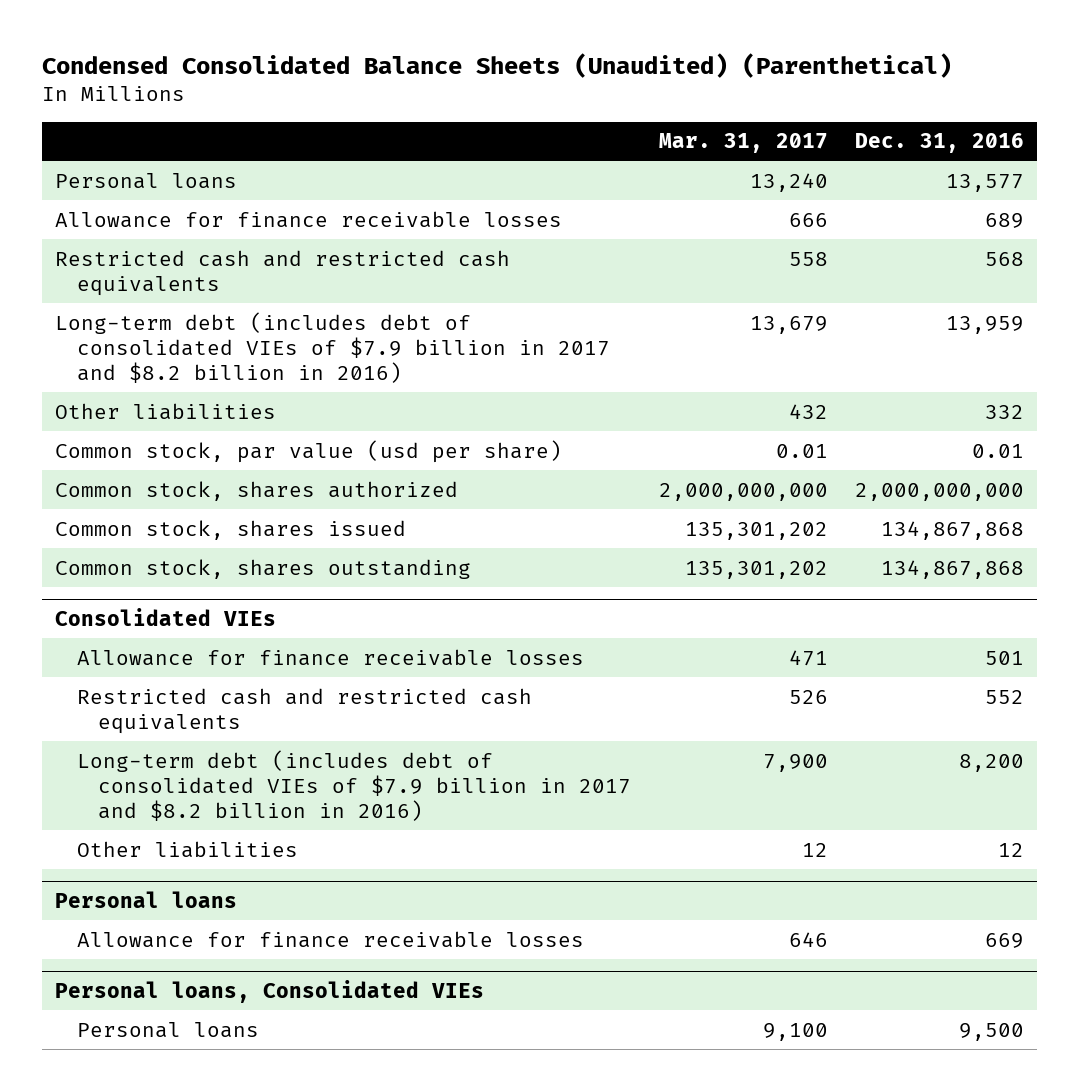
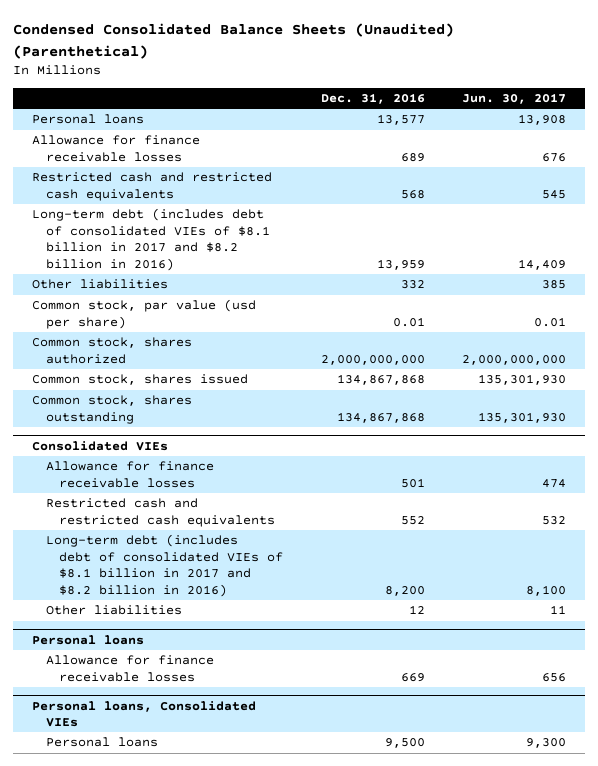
[658,133,828,154] Mar. 31, 2017 -> none
none -> [462,92,567,104] Jun. 30, 2017
[55,311,610,383] Long-term debt (includes debt of consolidated VIEs of $7.9 billion in 2017 and $8.2 billion in 2016) -> [32,208,270,271] Long-term debt (includes debt of consolidated VIEs of $8.1 billion in 2017 and $8.2 billion in 2016)
[76,749,632,821] Long-term debt (includes debt of consolidated VIEs of $7.9 billion in 2017 and $8.2 billion in 2016) -> [45,534,284,597] Long-term debt (includes debt of consolidated VIEs of $8.1 billion in 2017 and $8.2 billion in 2016)

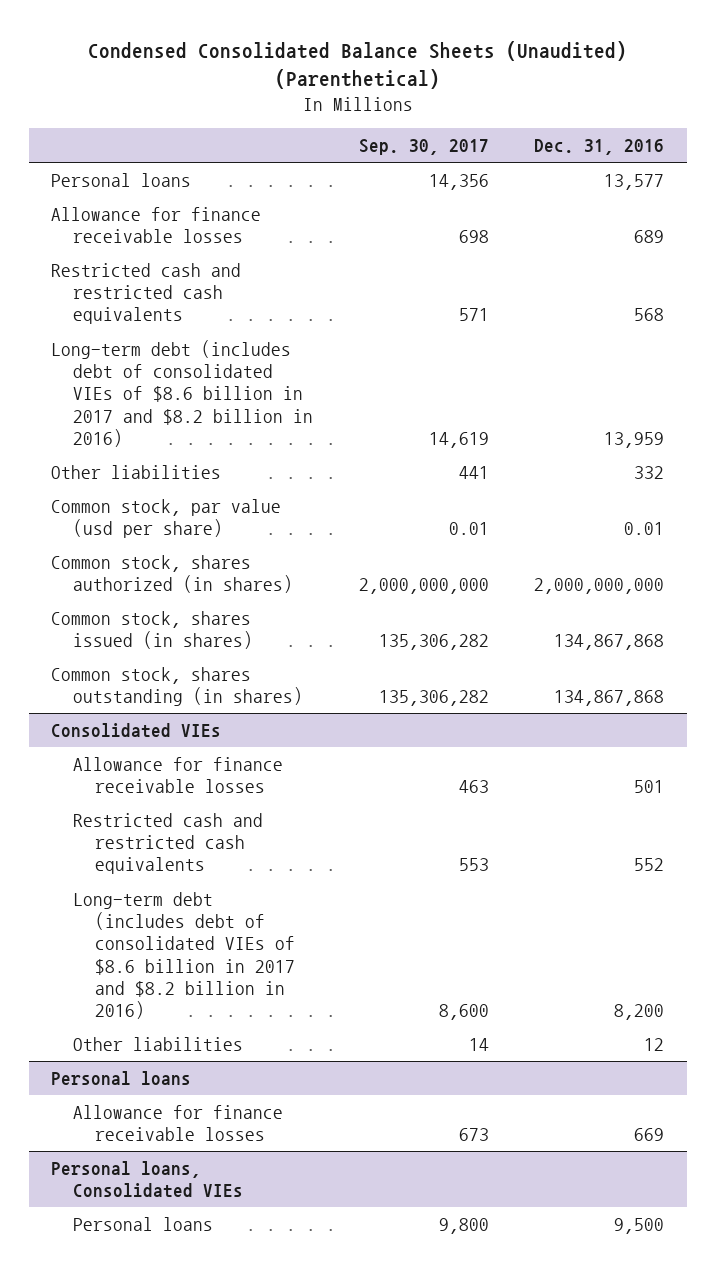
[462,92,567,104] Jun. 30, 2017 -> none
none -> [358,139,489,156] Sep. 30, 2017
[32,208,270,271] Long-term debt (includes debt of consolidated VIEs of $8.1 billion in 2017 and $8.2 billion in 2016) -> [51,339,314,448] Long-term debt (includes debt of consolidated VIEs of $8.6 billion in 2017 and $8.2 billion in 2016)
[32,337,193,364] Common stock, shares authorized -> [51,554,294,594] Common stock, shares authorized (in shares)
[32,374,249,386] Common stock, shares issued -> [51,610,254,650] Common stock, shares issued (in shares)
[32,395,193,424] Common stock, shares outstanding -> [51,666,304,707] Common stock, shares outstanding (in shares)
[45,534,284,597] Long-term debt (includes debt of consolidated VIEs of $8.1 billion in 2017 and $8.2 billion in 2016) -> [73,891,295,1020] Long-term debt (includes debt of consolidated VIEs of $8.6 billion in 2017 and $8.2 billion in 2016)

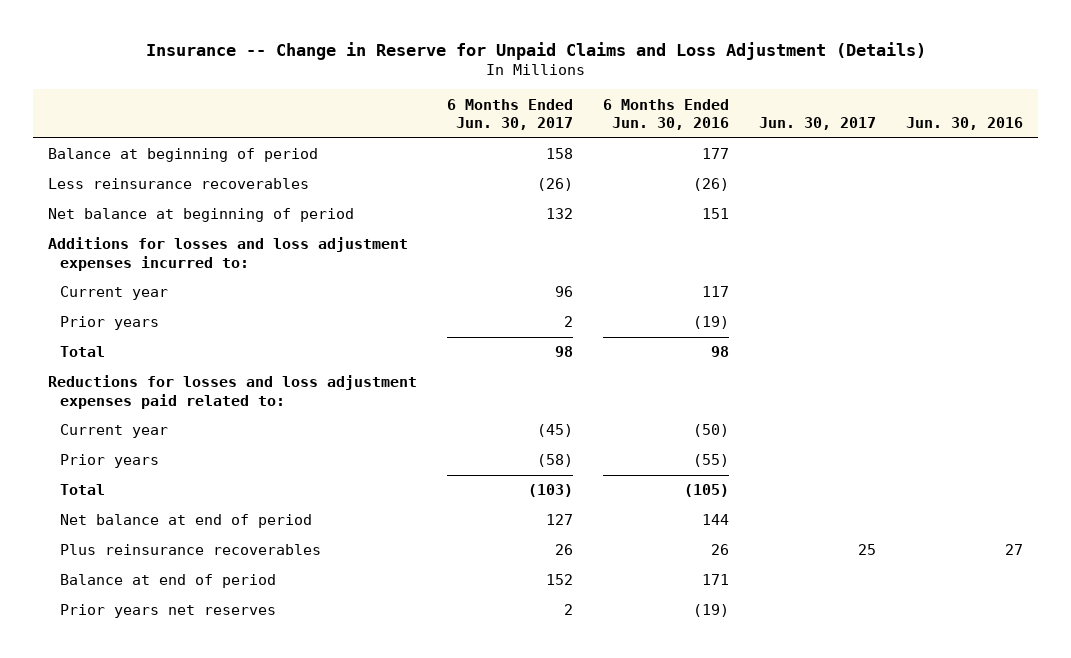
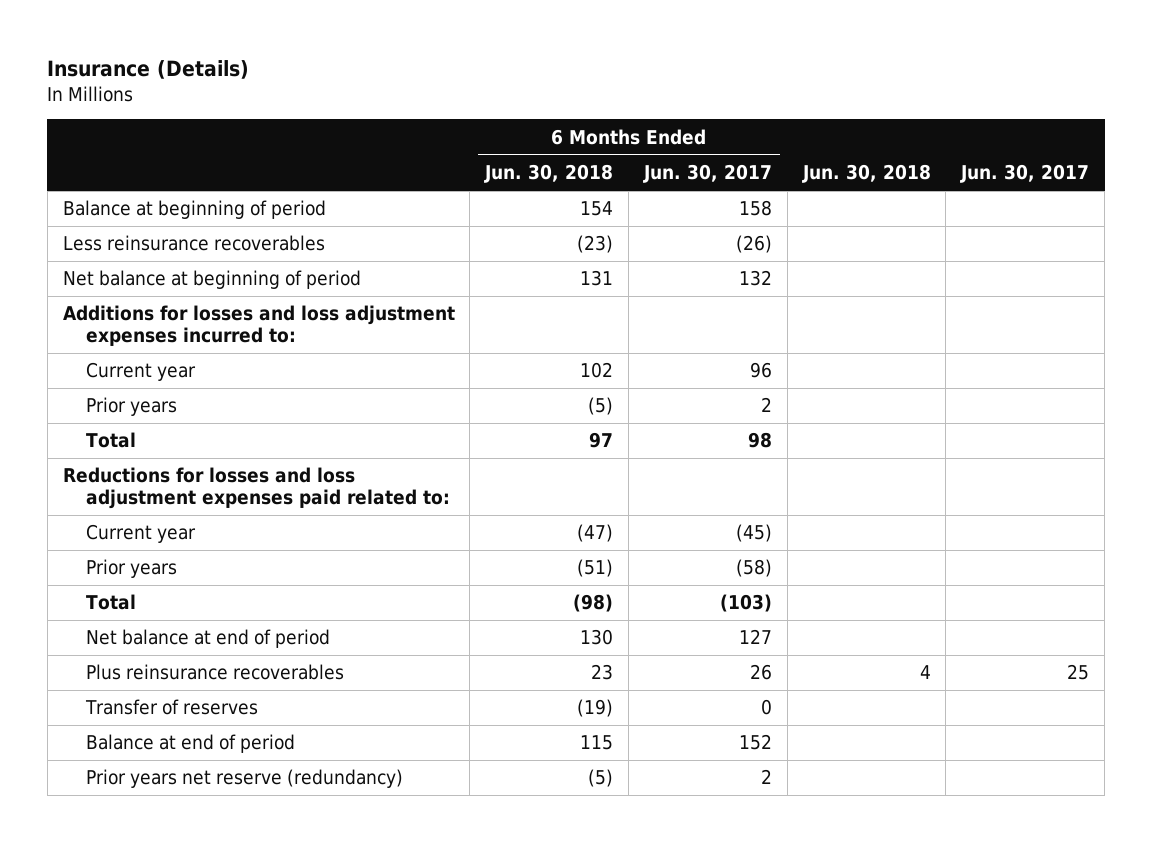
[145,41,926,60] Insurance -- Change in Reserve for Unpaid Claims and Loss Adjustment (Details) -> [47,59,250,79] Insurance (Details)
[603,98,730,131] 6 Months Ended Jun. 30, 2016 -> none
[905,117,1023,131] Jun. 30, 2016 -> none
none -> [484,164,614,184] Jun. 30, 2018
none -> [801,164,931,184] Jun. 30, 2018
none -> [85,699,259,716] Transfer of reserves
[60,604,277,619] Prior years net reserves -> [86,769,404,789] Prior years net reserve (redundancy)

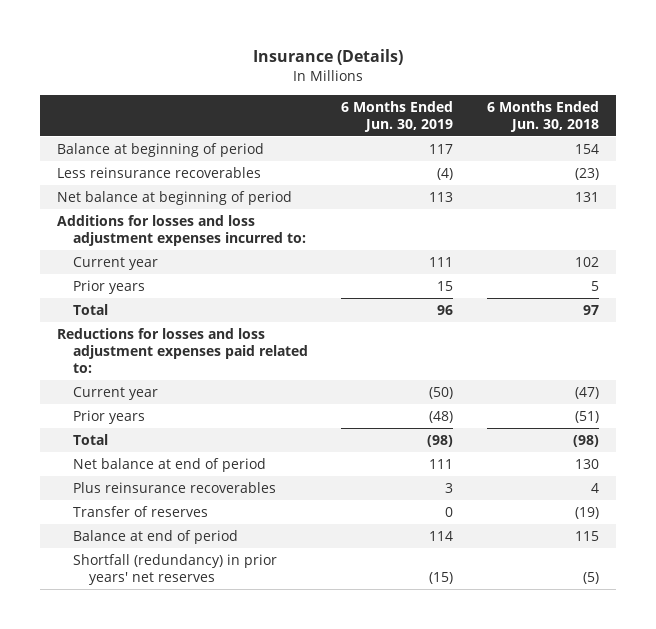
[642,164,772,184] Jun. 30, 2017 -> none
[801,164,931,184] Jun. 30, 2018 -> none
[960,164,1090,184] Jun. 30, 2017 -> none
none -> [341,100,454,132] 6 Months Ended Jun. 30, 2019
[588,397,614,416] (5) -> [591,280,600,291] 5
[591,664,614,681] 23 -> [591,482,600,493] 4
[86,769,404,789] Prior years net reserve (redundancy) -> [72,553,277,585] Shortfall (redundancy) in prior years' net reserves

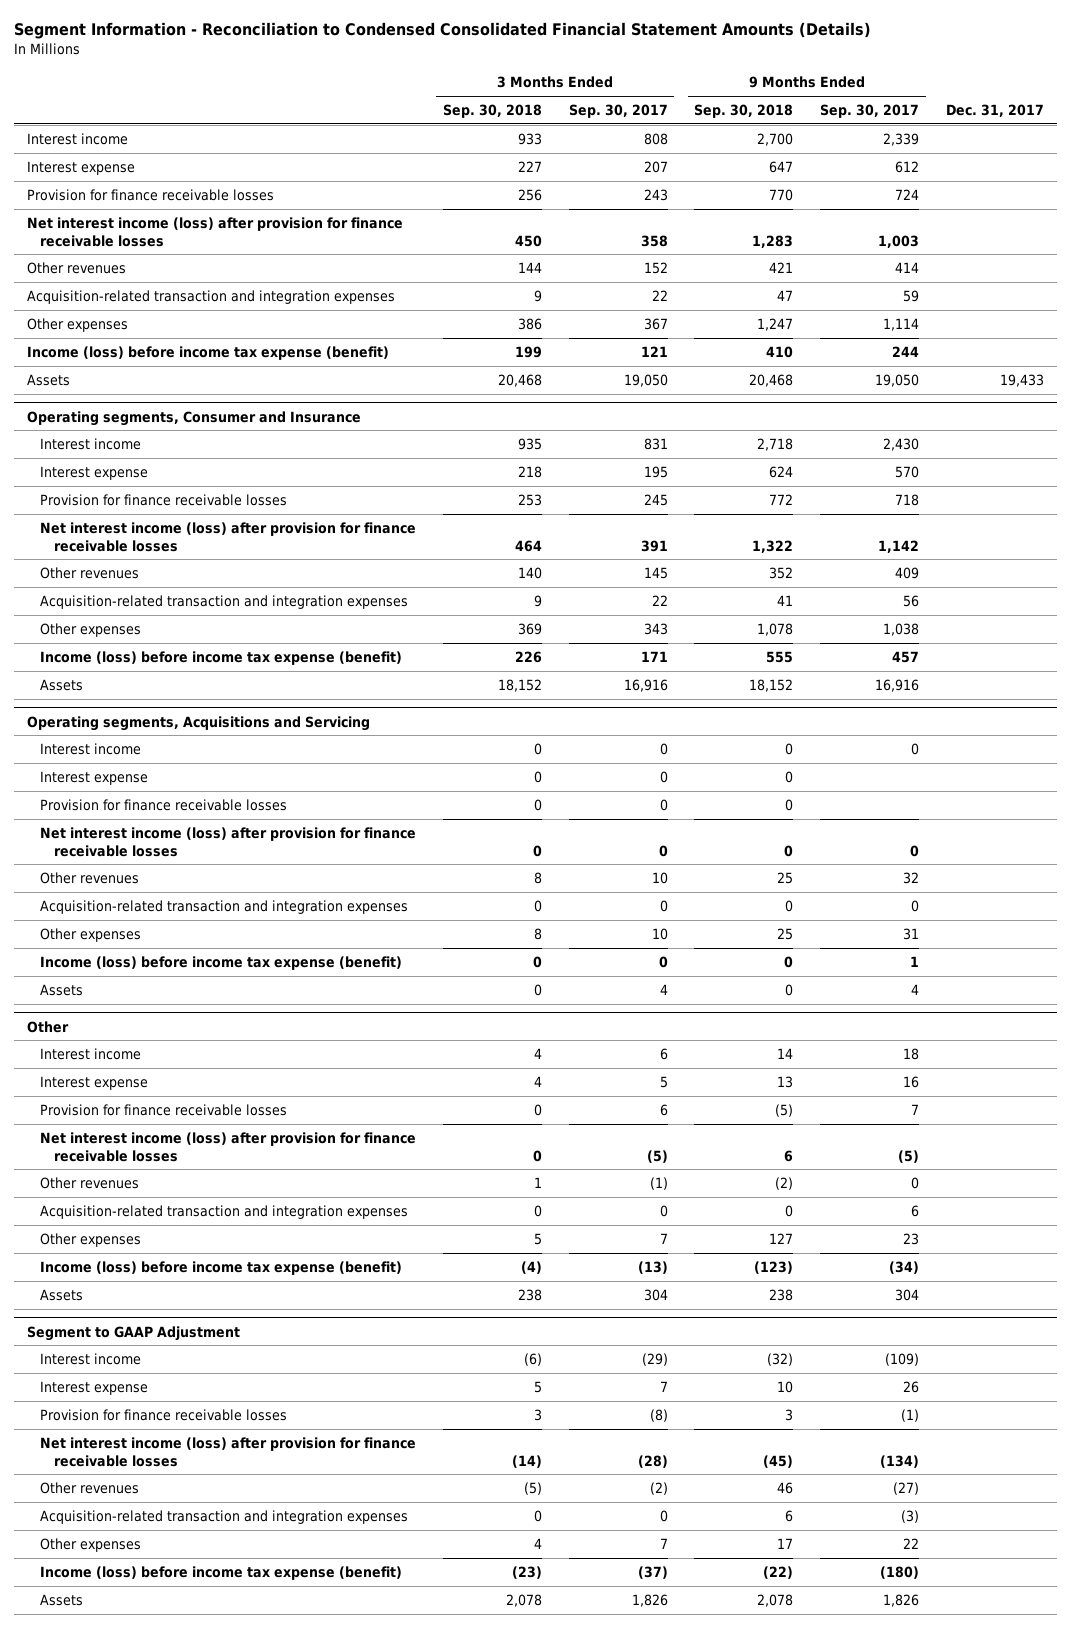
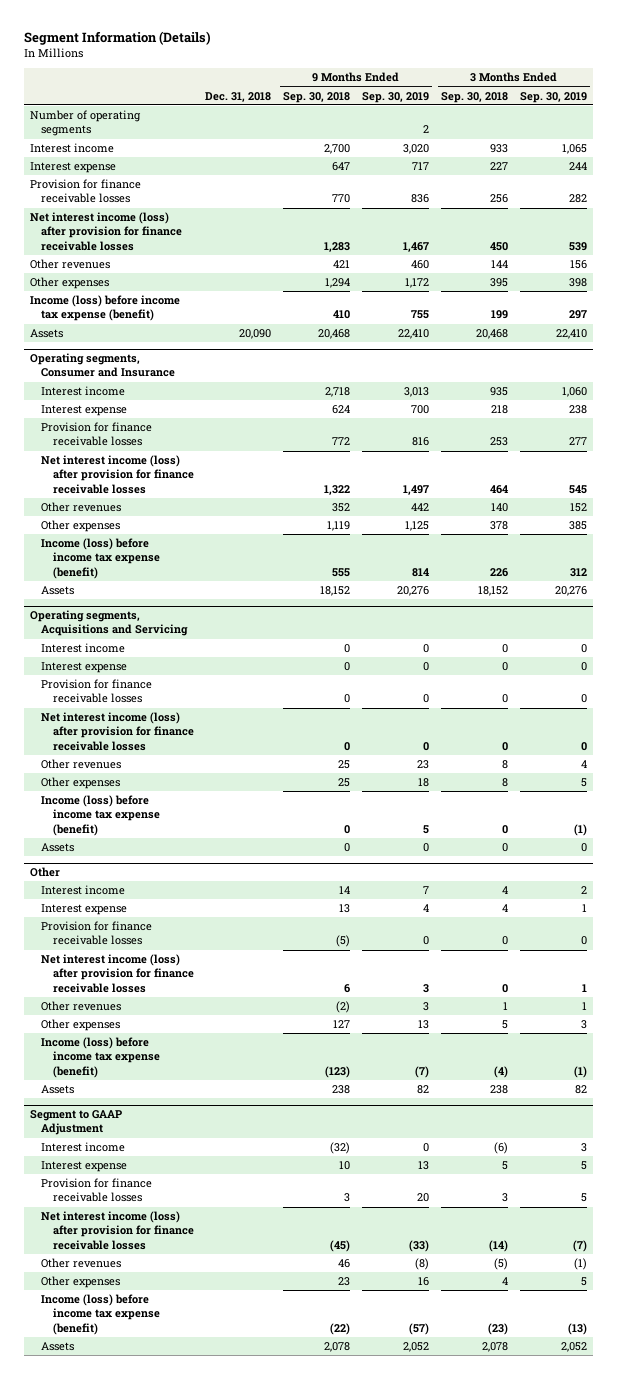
[13,22,871,40] Segment Information - Reconciliation to Condensed Consolidated Financial Statement Amounts (Details) -> [24,30,212,45] Segment Information (Details)
[568,104,668,119] Sep. 30, 2017 -> none
[819,104,919,119] Sep. 30, 2017 -> none
[945,104,1044,118] Dec. 31, 2017 -> none
none -> [205,91,272,102] Dec. 31, 2018
none -> [362,91,430,103] Sep. 30, 2019
none -> [520,91,588,103] Sep. 30, 2019
none -> [30,110,142,137] Number of operating segments
[26,289,395,304] Acquisition-related transaction and integration expenses -> none
[517,317,542,330] 386 -> [490,278,509,288] 395
[757,317,794,331] 1,247 -> [325,278,351,289] 1,294
[40,594,409,609] Acquisition-related transaction and integration expenses -> none
[517,622,542,635] 369 -> [490,521,509,531] 378
[757,622,794,636] 1,078 -> [327,521,351,532] 1,119
[40,899,409,914] Acquisition-related transaction and integration expenses -> none
[40,1204,409,1219] Acquisition-related transaction and integration expenses -> none
[40,1509,409,1524] Acquisition-related transaction and integration expenses -> none
[777,1537,794,1549] 17 -> [338,1277,351,1287] 23

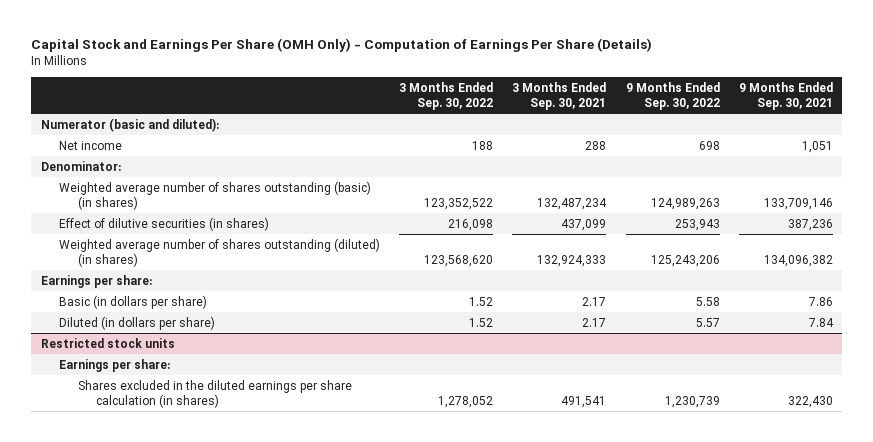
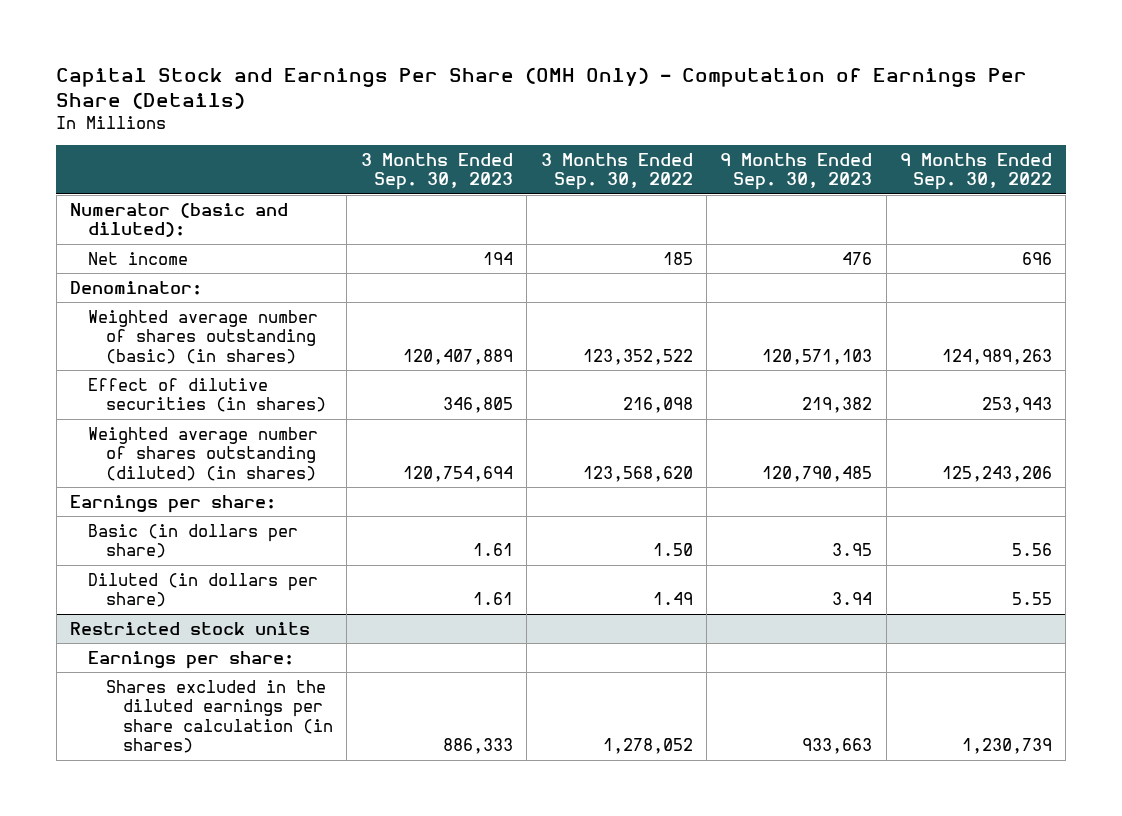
[512,82,607,110] 3 Months Ended Sep. 30, 2021 -> none
[738,82,833,110] 9 Months Ended Sep. 30, 2021 -> none
none -> [360,153,513,191] 3 Months Ended Sep. 30, 2023
none -> [720,153,873,191] 9 Months Ended Sep. 30, 2023
[472,140,494,150] 188 -> [662,251,693,265] 185
[698,140,720,150] 698 -> [1021,251,1052,265] 696
[469,296,494,306] 1.52 -> [652,543,693,557] 1.50
[695,296,720,306] 5.58 -> [1011,543,1052,557] 5.56
[469,317,494,327] 1.52 -> [652,592,693,606] 1.49
[695,317,720,327] 5.57 -> [1011,592,1052,606] 5.55

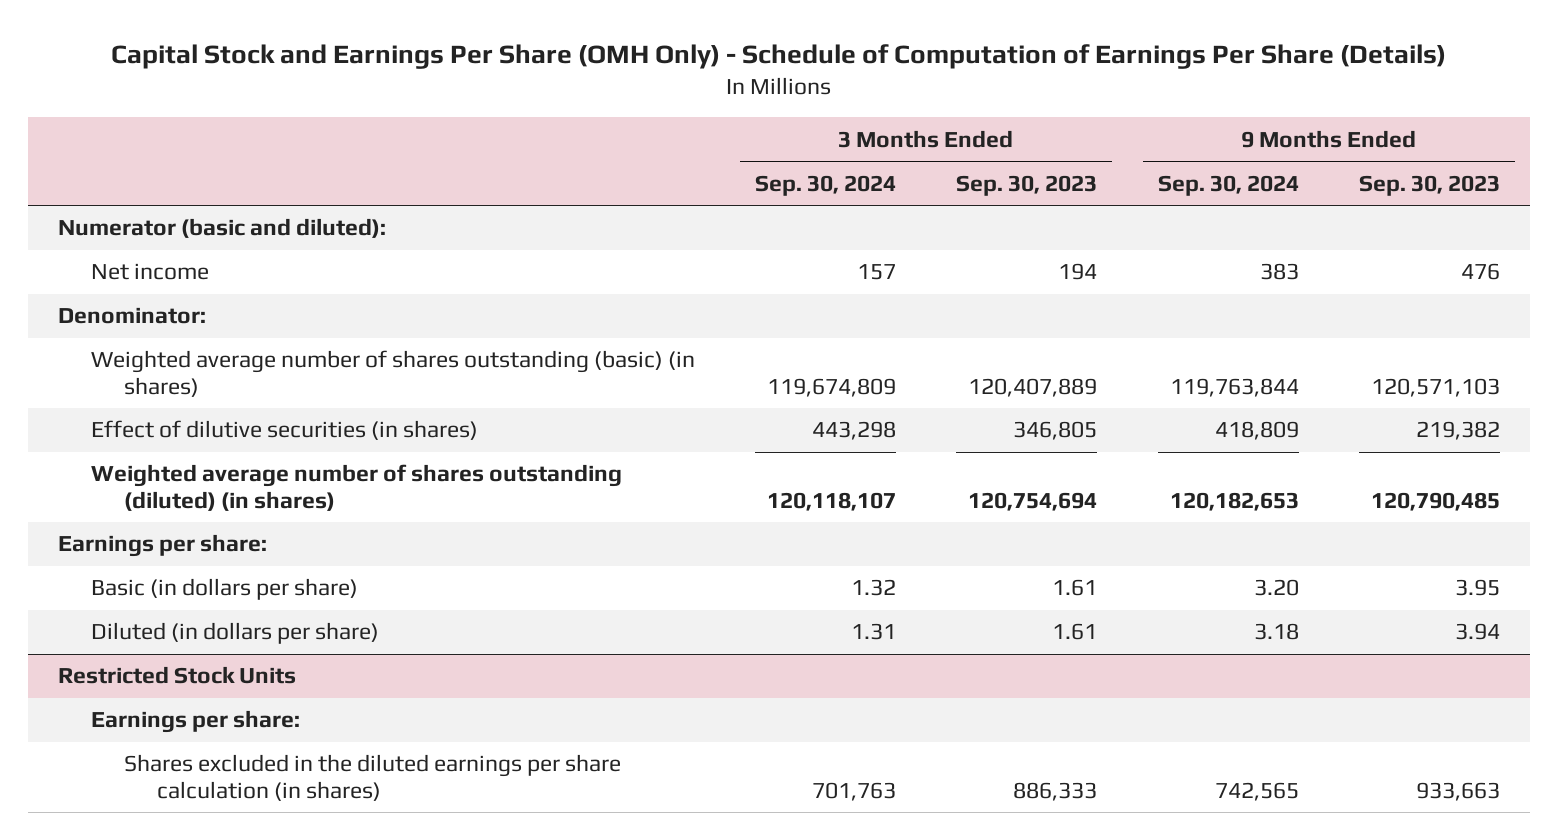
[56,66,1028,109] Capital Stock and Earnings Per Share (OMH Only) - Computation of Earnings Per Share (Details) -> [110,44,1446,70] Capital Stock and Earnings Per Share (OMH Only) - Schedule of Computation of Earnings Per Share (Details)
[540,153,693,191] 3 Months Ended Sep. 30, 2022 -> none
[899,153,1052,191] 9 Months Ended Sep. 30, 2022 -> none
none -> [755,174,897,196] Sep. 30, 2024
none -> [1157,174,1299,196] Sep. 30, 2024
[70,621,311,635] Restricted stock units -> [57,666,296,685] Restricted Stock Units

